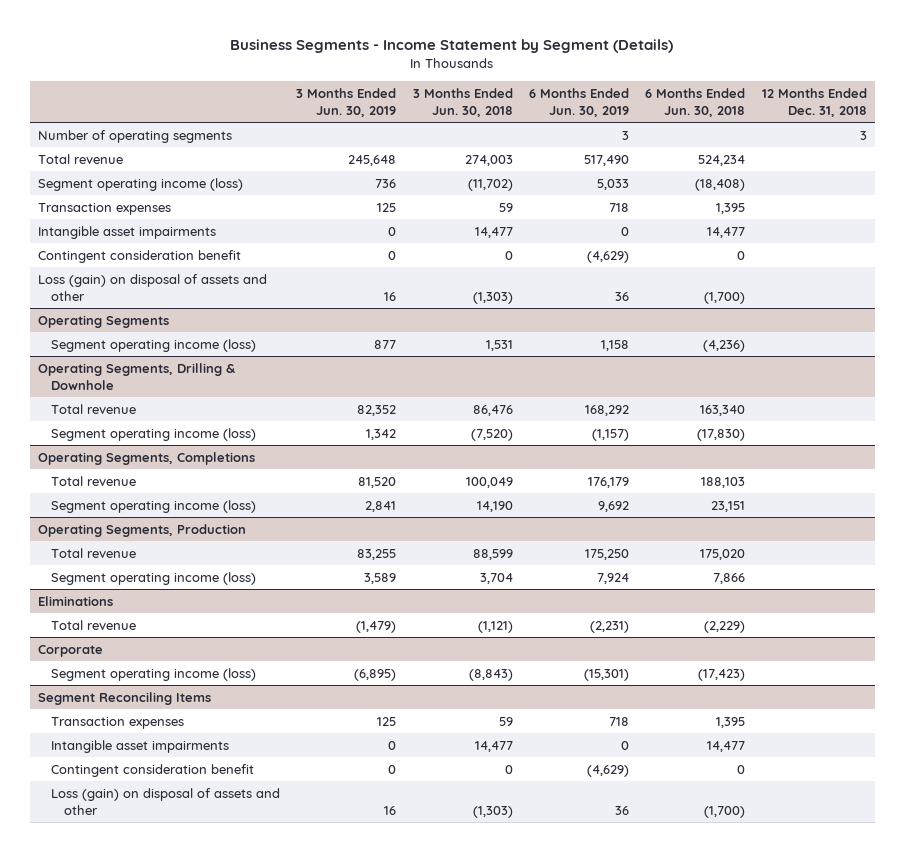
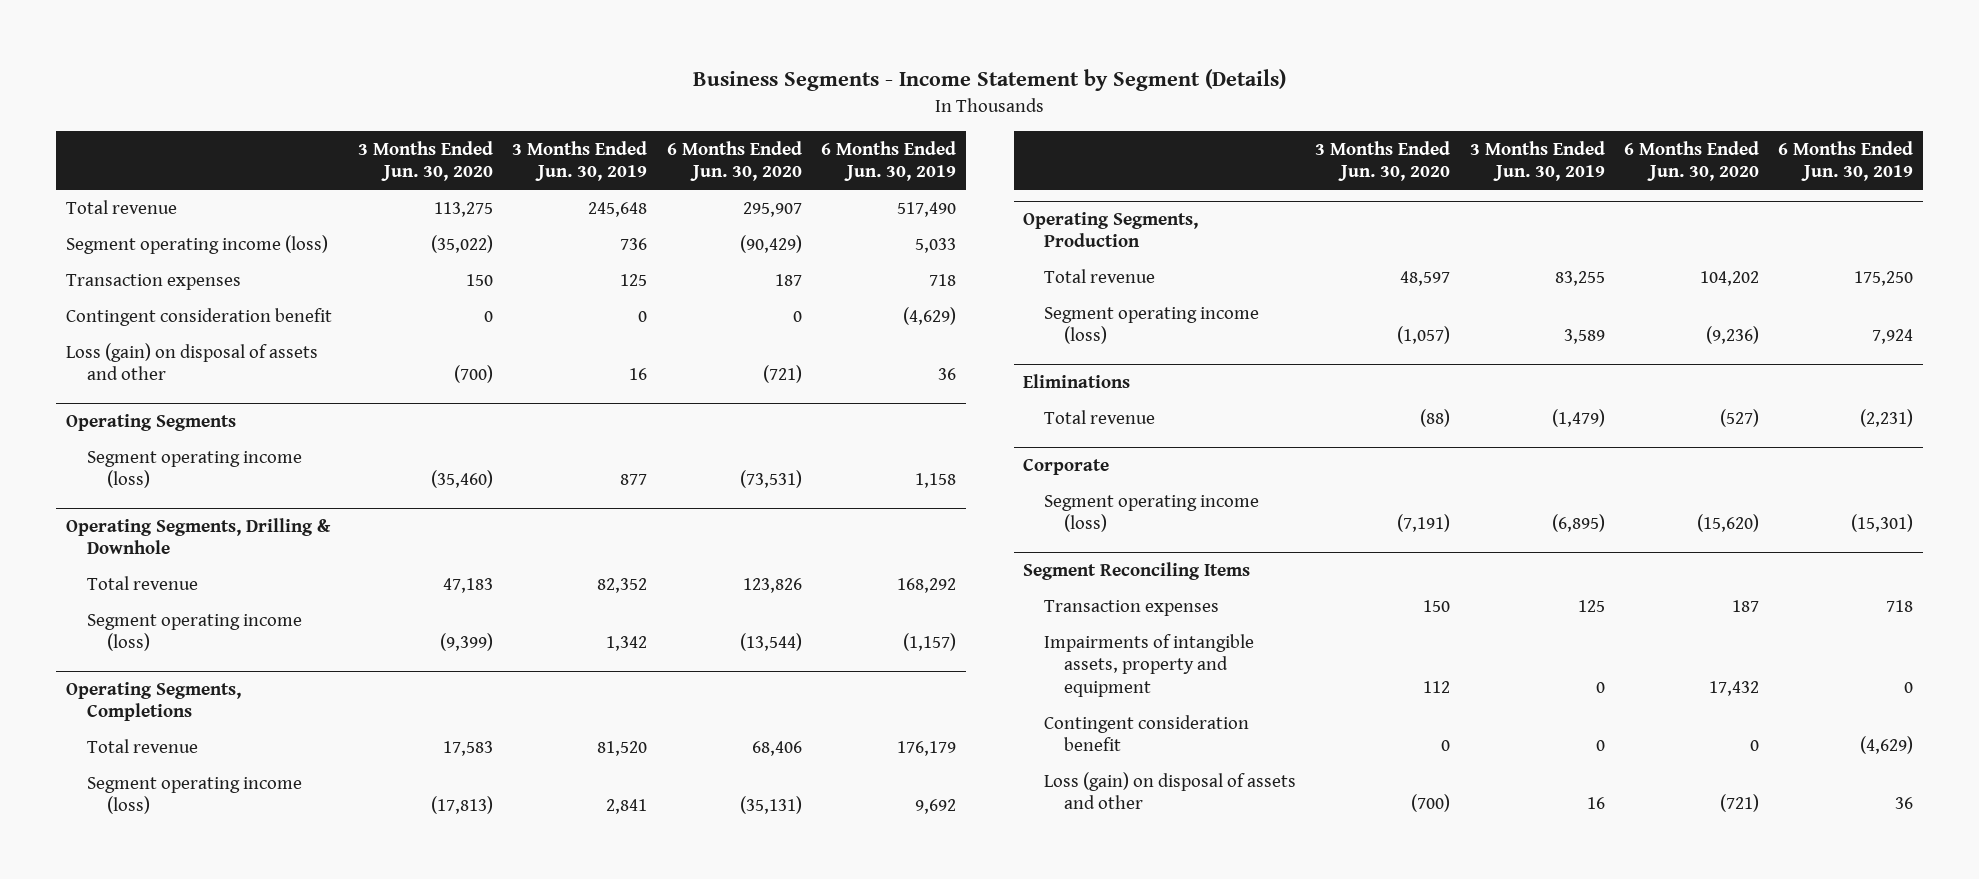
[412,87,513,117] 3 Months Ended Jun. 30, 2018 -> none
[645,87,746,117] 6 Months Ended Jun. 30, 2018 -> none
[761,87,867,117] 12 Months Ended Dec. 31, 2018 -> none
none -> [358,140,494,182] 3 Months Ended Jun. 30, 2020
none -> [666,140,802,182] 6 Months Ended Jun. 30, 2020
[37,129,232,143] Number of operating segments -> none
[37,225,216,239] Intangible asset impairments -> none
[50,739,229,753] Intangible asset impairments -> [1043,633,1254,697] Impairments of intangible assets, property and equipment

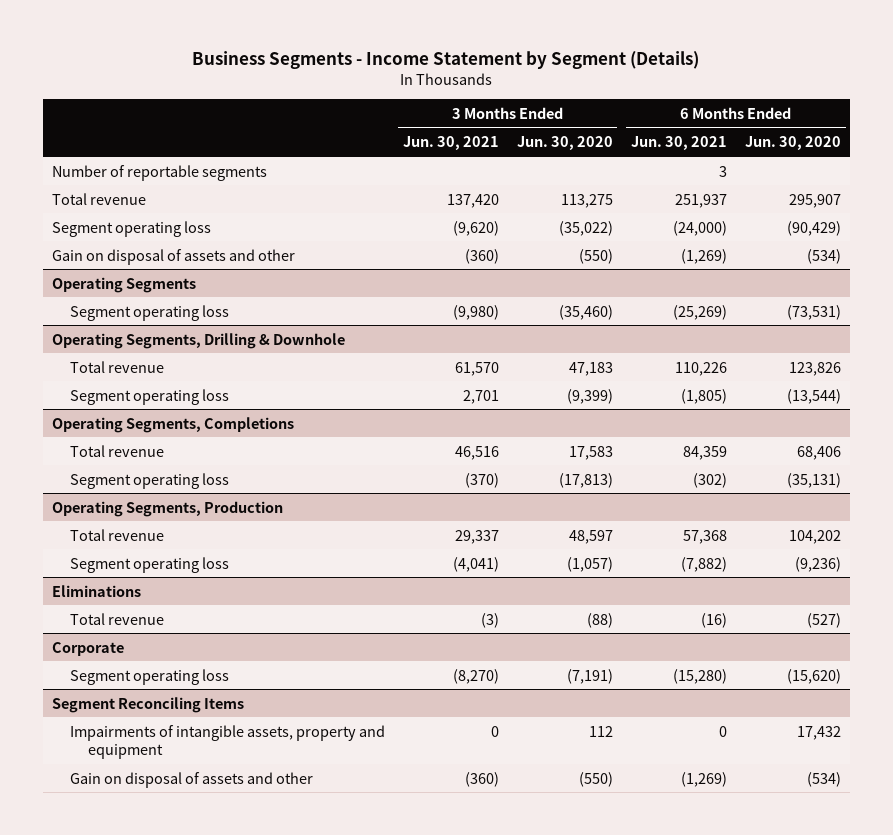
[512,140,648,182] 3 Months Ended Jun. 30, 2019 -> none
[821,140,957,182] 6 Months Ended Jun. 30, 2019 -> none
none -> [402,136,499,151] Jun. 30, 2021
none -> [630,136,727,151] Jun. 30, 2021
none -> [51,164,267,181] Number of reportable segments
[66,273,242,290] Transaction expenses -> none
[66,307,333,326] Contingent consideration benefit -> none
[66,234,329,254] Segment operating income (loss) -> [51,220,211,237] Segment operating loss
[66,342,319,381] Loss (gain) on disposal of assets and other -> [51,248,295,265] Gain on disposal of assets and other
[454,365,494,384] (700) -> [578,248,613,264] (550)
[762,365,802,384] (721) -> [807,248,842,264] (534)
[86,450,302,489] Segment operating income (loss) -> [69,304,229,321] Segment operating loss
[86,613,302,652] Segment operating income (loss) -> [69,388,229,405] Segment operating loss
[86,776,302,815] Segment operating income (loss) -> [69,472,229,489] Segment operating loss
[1043,306,1259,345] Segment operating income (loss) -> [69,556,229,573] Segment operating loss
[1043,494,1259,533] Segment operating income (loss) -> [69,668,229,685] Segment operating loss
[1043,599,1219,616] Transaction expenses -> none
[1043,714,1249,752] Contingent consideration benefit -> none
[1043,771,1296,810] Loss (gain) on disposal of assets and other -> [69,771,313,788] Gain on disposal of assets and other
[1411,794,1451,813] (700) -> [578,771,613,787] (550)
[1719,794,1759,813] (721) -> [807,771,842,787] (534)

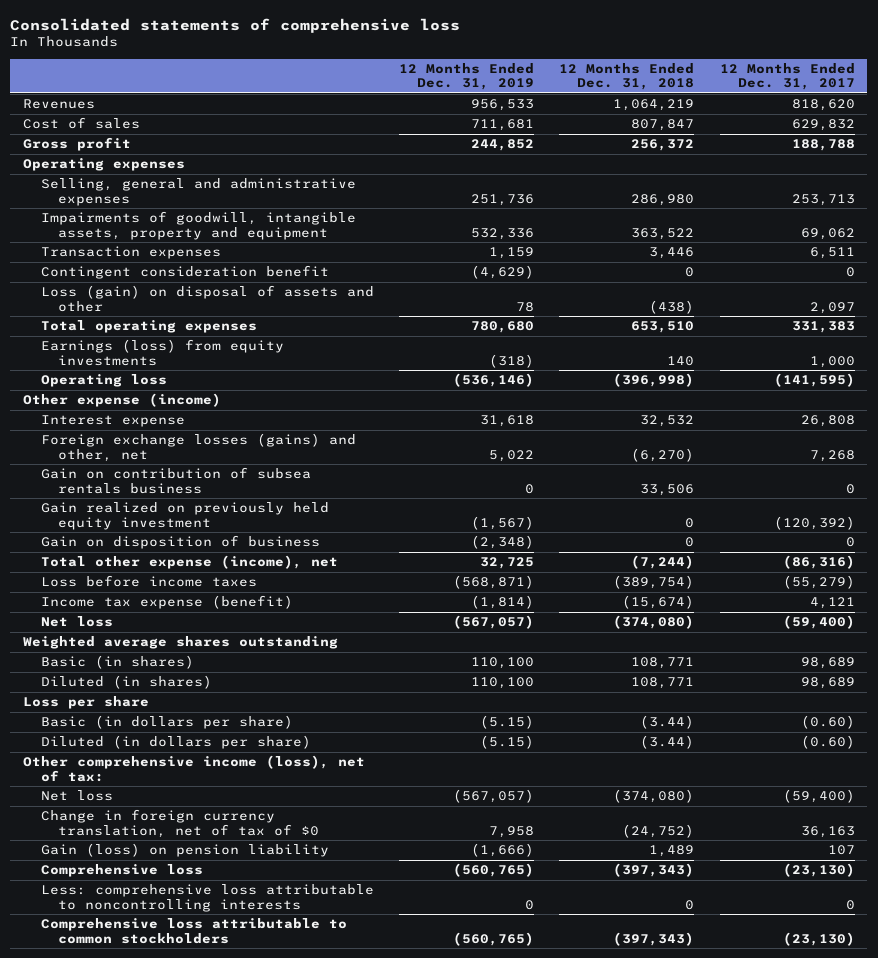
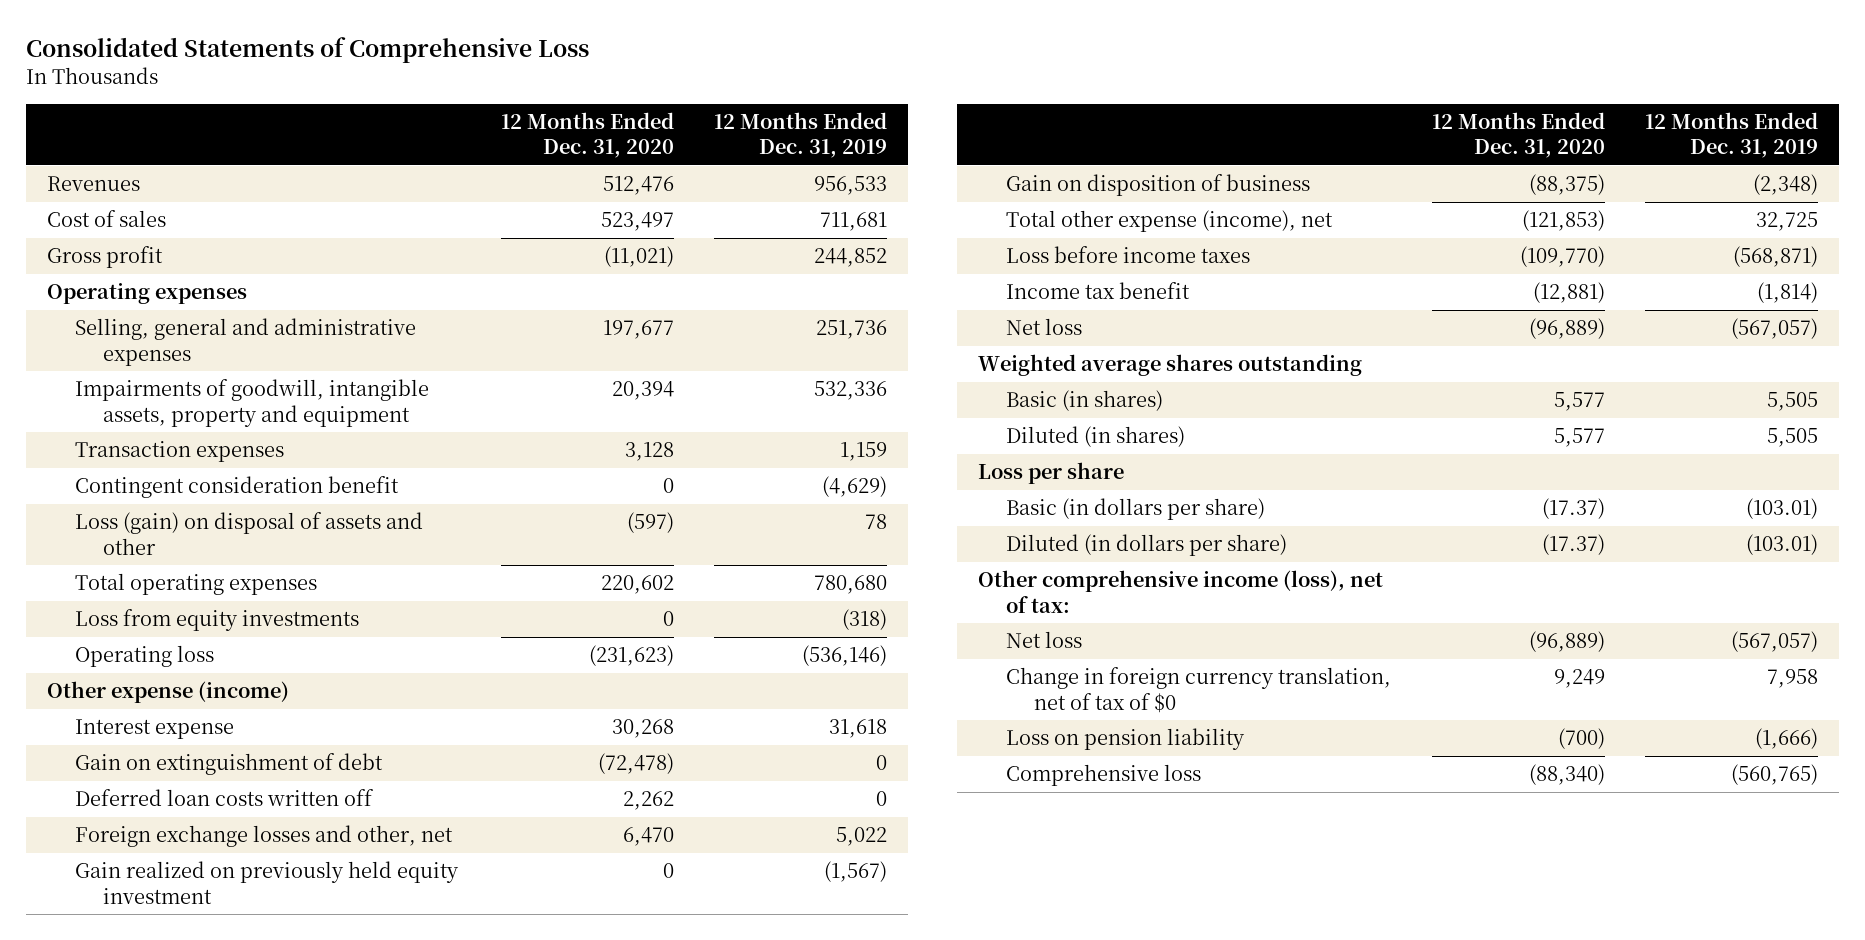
[10,17,461,33] Consolidated statements of comprehensive loss -> [26,37,590,64] Consolidated Statements of Comprehensive Loss
[559,62,695,91] 12 Months Ended Dec. 31, 2018 -> none
[719,62,855,91] 12 Months Ended Dec. 31, 2017 -> none
none -> [500,111,674,159] 12 Months Ended Dec. 31, 2020
[40,339,284,366] Earnings (loss) from equity investments -> [75,609,360,632] Loss from equity investments
[40,467,311,494] Gain on contribution of subsea rentals business -> none
none -> [75,753,384,776] Gain on extinguishment of debt
none -> [75,789,375,807] Deferred loan costs written off
[40,433,356,462] Foreign exchange losses (gains) and other, net -> [75,825,454,848] Foreign exchange losses and other, net
[40,595,293,610] Income tax expense (benefit) -> [1006,282,1191,300] Income tax benefit
[471,657,535,670] 110,100 -> [1767,392,1819,412] 5,505
[471,677,535,690] 110,100 -> [1767,428,1819,448] 5,505
[480,715,535,730] (5.15) -> [1746,498,1819,520] (103.01)
[480,735,535,750] (5.15) -> [1746,534,1819,556] (103.01)
[40,843,329,858] Gain (loss) on pension liability -> [1006,728,1246,751] Loss on pension liability
[40,884,374,912] Less: comprehensive loss attributable to noncontrolling interests -> none
[40,918,347,944] Comprehensive loss attributable to common stockholders -> none

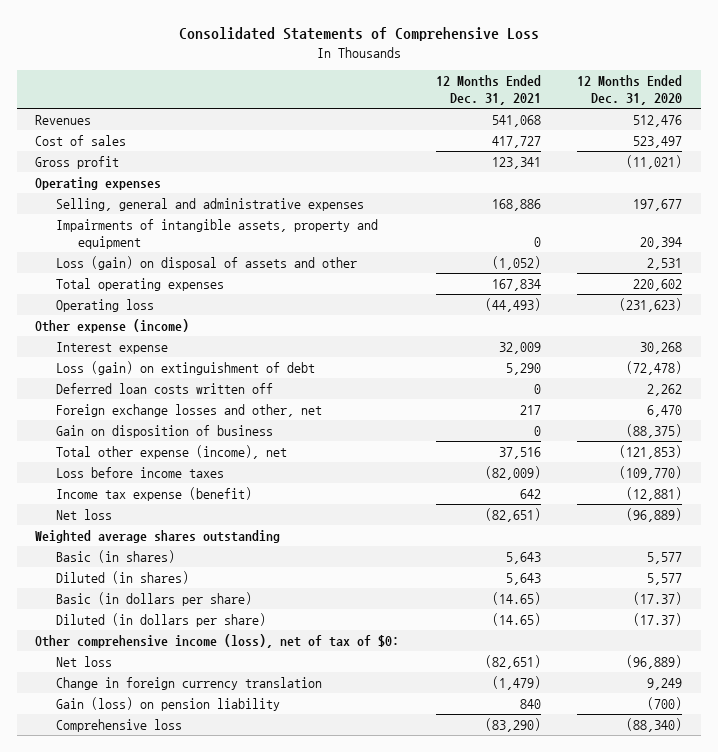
[714,111,888,159] 12 Months Ended Dec. 31, 2019 -> none
none -> [435,75,541,106] 12 Months Ended Dec. 31, 2021
[75,441,285,463] Transaction expenses -> none
[75,476,400,499] Contingent consideration benefit -> none
[75,379,430,427] Impairments of goodwill, intangible assets, property and equipment -> [56,219,379,249] Impairments of intangible assets, property and equipment
[626,512,674,534] (597) -> [647,258,683,271] 2,531
[75,609,360,632] Loss from equity investments -> none
[75,753,384,776] Gain on extinguishment of debt -> [56,361,316,376] Loss (gain) on extinguishment of debt
[75,861,460,904] Gain realized on previously held equity investment -> none
[1006,282,1191,300] Income tax benefit -> [56,487,253,502] Income tax expense (benefit)
[977,462,1124,485] Loss per share -> none
[977,570,1383,613] Other comprehensive income (loss), net of tax: -> [35,634,400,649] Other comprehensive income (loss), net of tax of $0:
[1006,667,1392,713] Change in foreign currency translation, net of tax of $0 -> [56,677,323,691] Change in foreign currency translation
[1006,728,1246,751] Loss on pension liability -> [56,697,281,712] Gain (loss) on pension liability

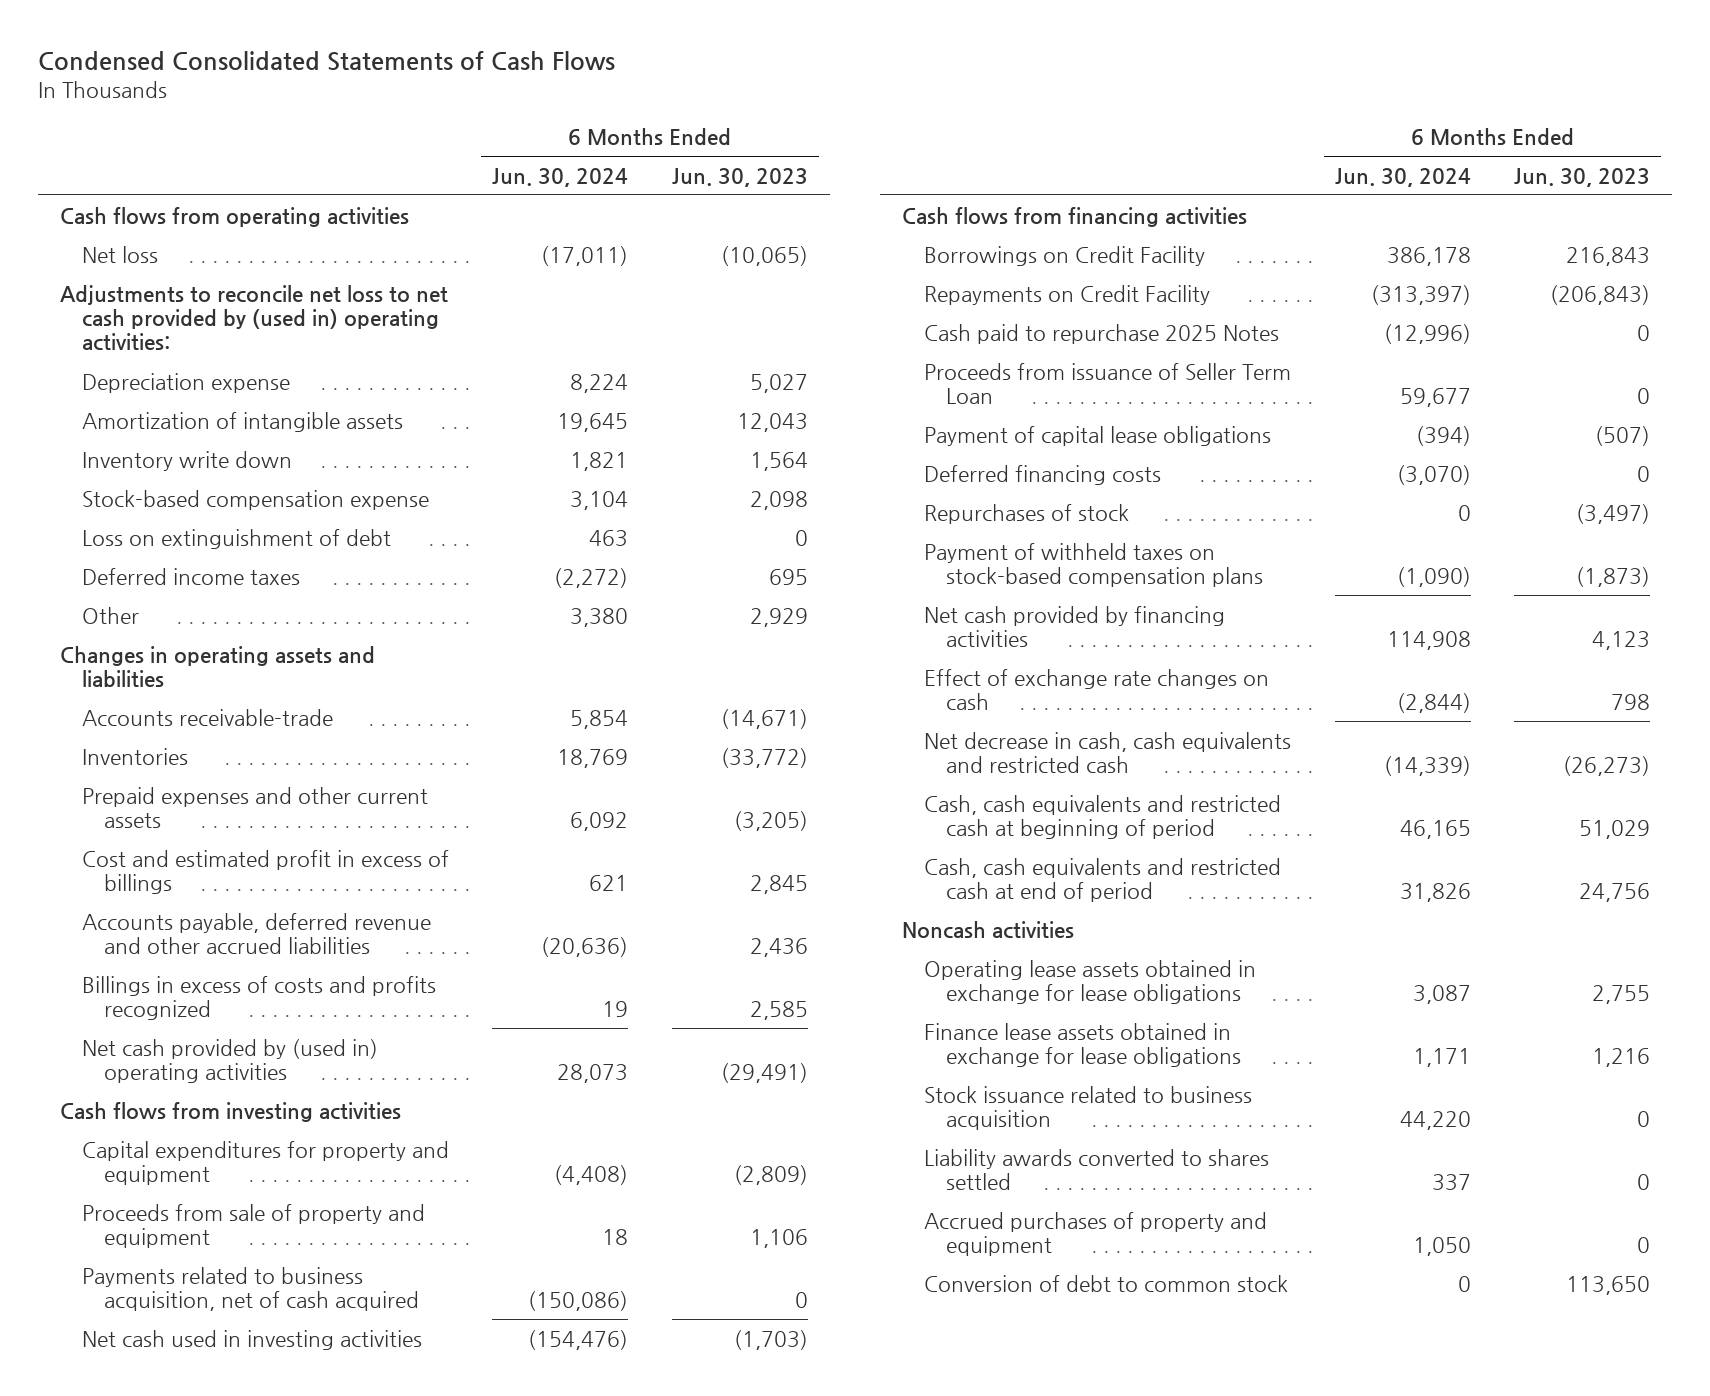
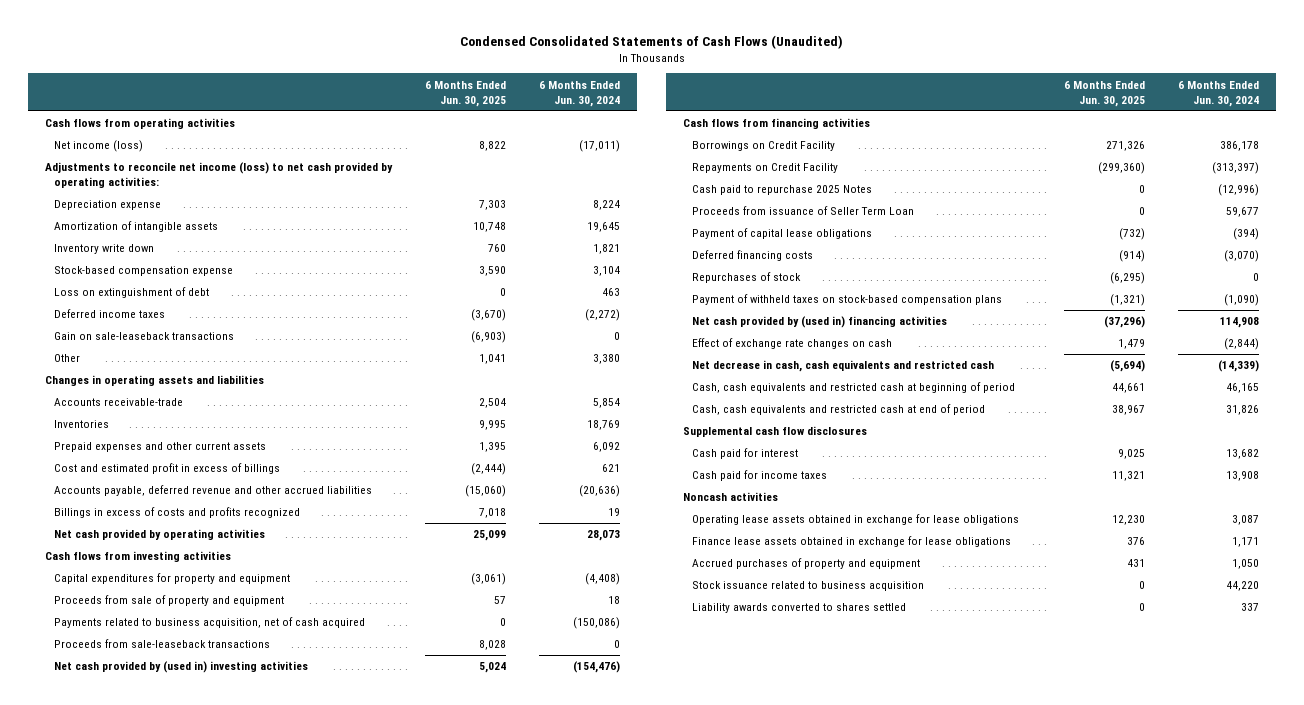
[37,51,615,72] Condensed Consolidated Statements of Cash Flows -> [459,35,843,50] Condensed Consolidated Statements of Cash Flows (Unaudited)
[671,167,808,187] Jun. 30, 2023 -> none
none -> [425,80,507,107] 6 Months Ended Jun. 30, 2025
[81,245,158,263] Net loss -> [53,140,143,153] Net income (loss)
[59,284,448,352] Adjustments to reconcile net loss to net cash provided by (used in) operating activities: -> [44,162,393,189] Adjustments to reconcile net income (loss) to net cash provided by operating activities:
none -> [53,332,234,341] Gain on sale-leaseback transactions
[81,1038,378,1083] Net cash provided by (used in) operating activities -> [53,529,265,541] Net cash provided by operating activities
none -> [53,639,270,649] Proceeds from sale-leaseback transactions
[81,1329,422,1350] Net cash used in investing activities -> [53,661,308,674] Net cash provided by (used in) investing activities
[924,605,1226,647] Net cash provided by financing activities -> [692,316,948,329] Net cash provided by (used in) financing activities
none -> [683,426,868,438] Supplemental cash flow disclosures
none -> [692,448,799,460] Cash paid for interest
none -> [692,470,828,482] Cash paid for income taxes
[924,1211,1268,1256] Accrued purchases of property and equipment -> [692,558,921,570] Accrued purchases of property and equipment
[924,1274,1289,1292] Conversion of debt to common stock -> none

